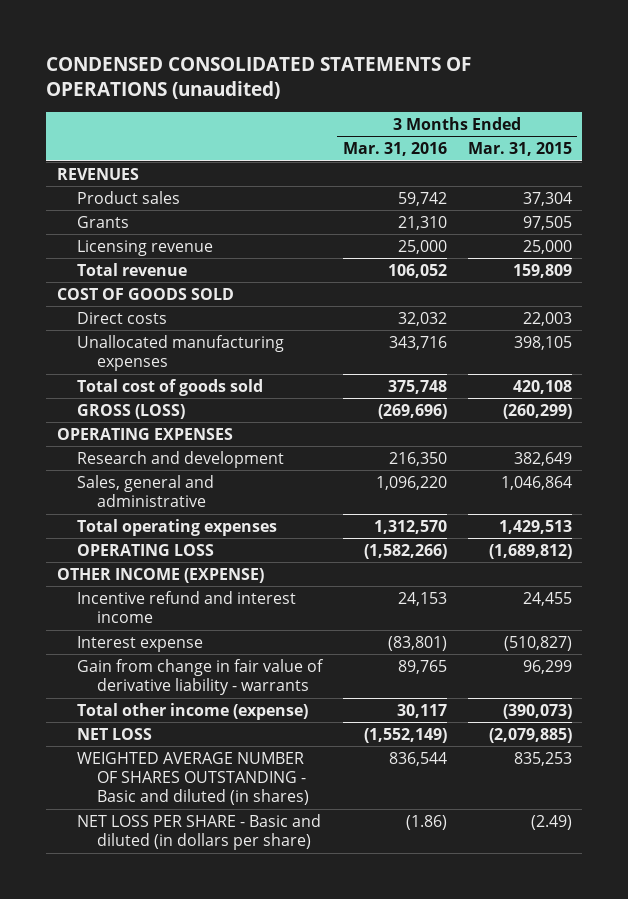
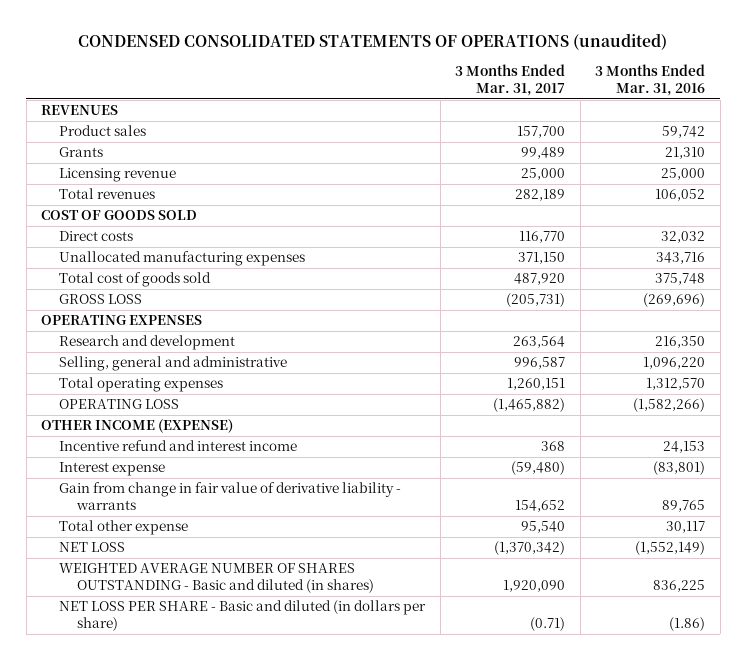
[467,142,572,157] Mar. 31, 2015 -> none
none -> [455,64,566,96] 3 Months Ended Mar. 31, 2017
[76,262,187,276] Total revenue -> [59,188,156,200] Total revenues
[76,403,185,419] GROSS (LOSS) -> [59,294,143,305] GROSS LOSS
[76,474,214,508] Sales, general and administrative -> [59,356,288,372] Selling, general and administrative
[76,702,308,720] Total other income (expense) -> [59,520,189,536] Total other expense
[388,751,447,766] 836,544 -> [653,580,706,593] 836,225

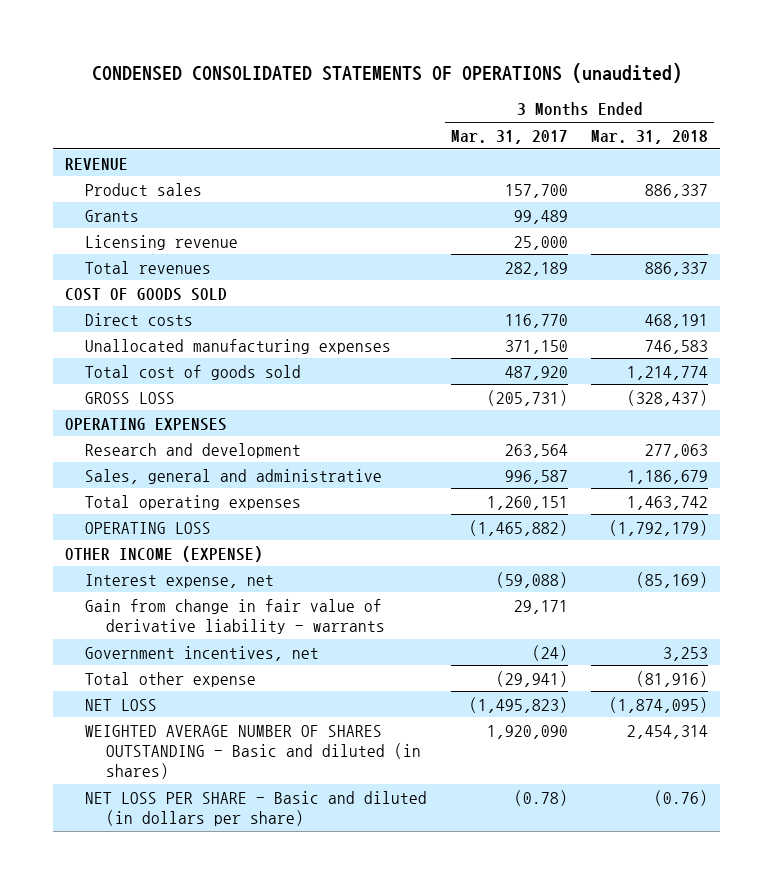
[595,64,706,96] 3 Months Ended Mar. 31, 2016 -> none
none -> [591,129,709,144] Mar. 31, 2018
[41,105,119,116] REVENUES -> [64,157,128,170] REVENUE
[59,356,288,372] Selling, general and administrative -> [85,468,383,484] Sales, general and administrative
[59,440,298,452] Incentive refund and interest income -> none
[59,462,166,477] Interest expense -> [85,573,275,588] Interest expense, net
[511,461,566,476] (59,480) -> [495,571,568,588] (59,088)
[515,500,566,513] 154,652 -> [513,599,568,614] 29,171
none -> [85,645,320,661] Government incentives, net
[521,521,566,534] 95,540 -> [495,670,568,687] (29,941)
[494,541,566,556] (1,370,342) -> [468,696,568,713] (1,495,823)
[530,617,566,632] (0.71) -> [513,789,568,806] (0.78)

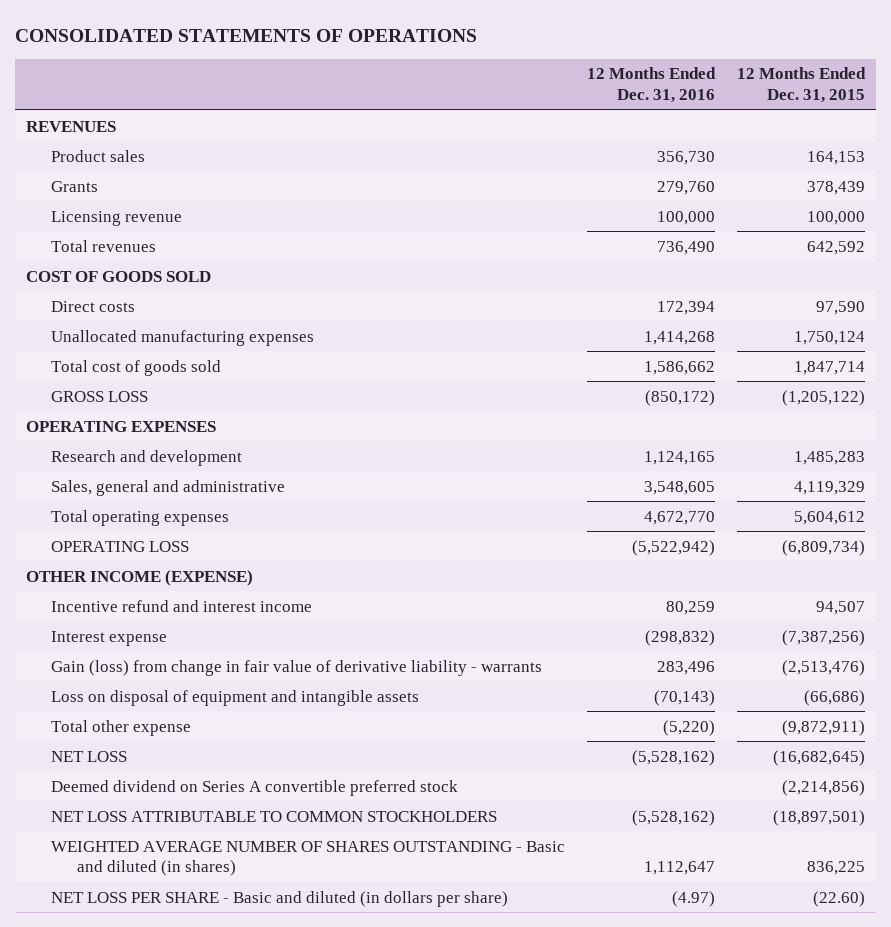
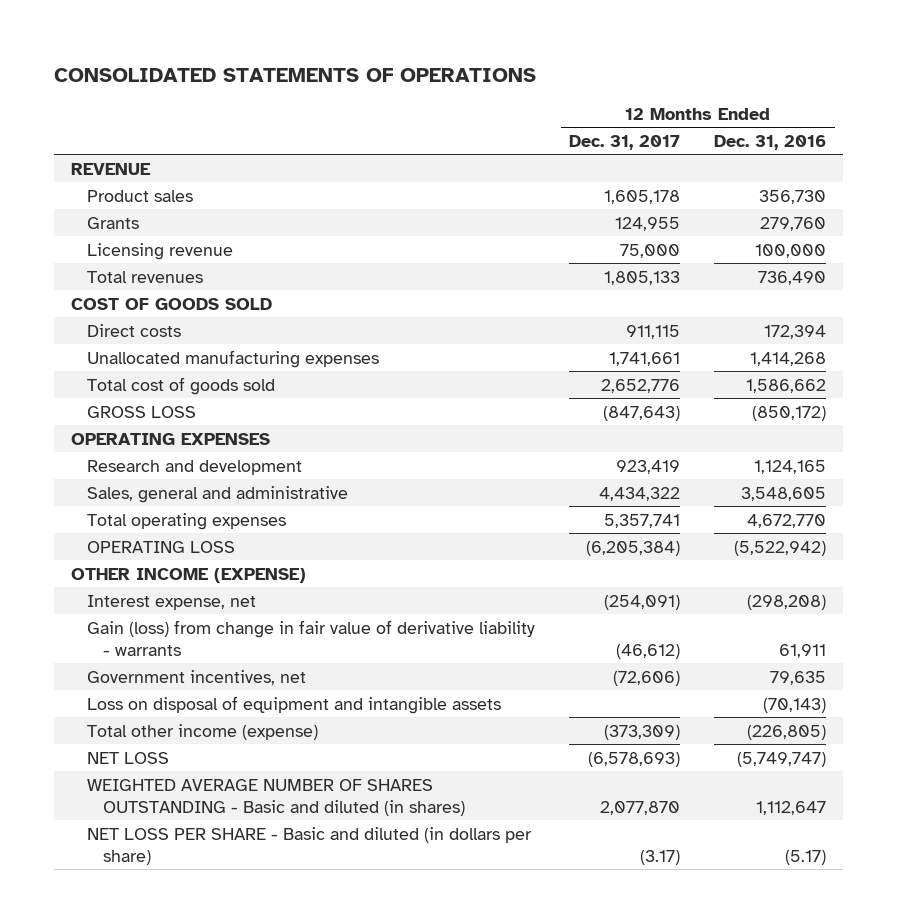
[736,67,866,104] 12 Months Ended Dec. 31, 2015 -> none
none -> [569,134,681,150] Dec. 31, 2017
[25,120,116,132] REVENUES -> [71,162,152,175] REVENUE
[51,599,313,612] Incentive refund and interest income -> none
[51,630,168,646] Interest expense -> [87,594,257,610] Interest expense, net
[645,629,716,646] (298,832) -> [747,594,827,610] (298,208)
[657,660,716,675] 283,496 -> [779,643,827,658] 61,911
none -> [87,669,307,685] Government incentives, net
[51,779,459,796] Deemed dividend on Series A convertible preferred stock -> none
[51,810,498,822] NET LOSS ATTRIBUTABLE TO COMMON STOCKHOLDERS -> none
[51,719,192,736] Total other expense -> [87,723,319,740] Total other income (expense)
[663,719,716,736] (5,220) -> [747,724,827,740] (226,805)
[632,749,716,766] (5,528,162) -> [737,751,827,767] (5,749,747)
[672,890,716,907] (4.97) -> [785,849,827,865] (5.17)

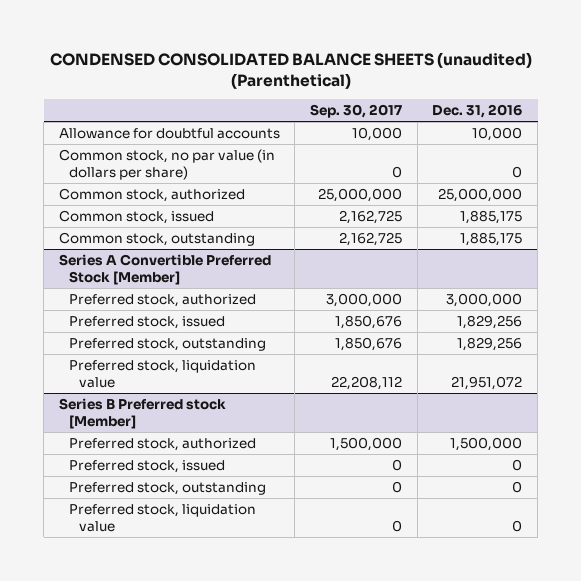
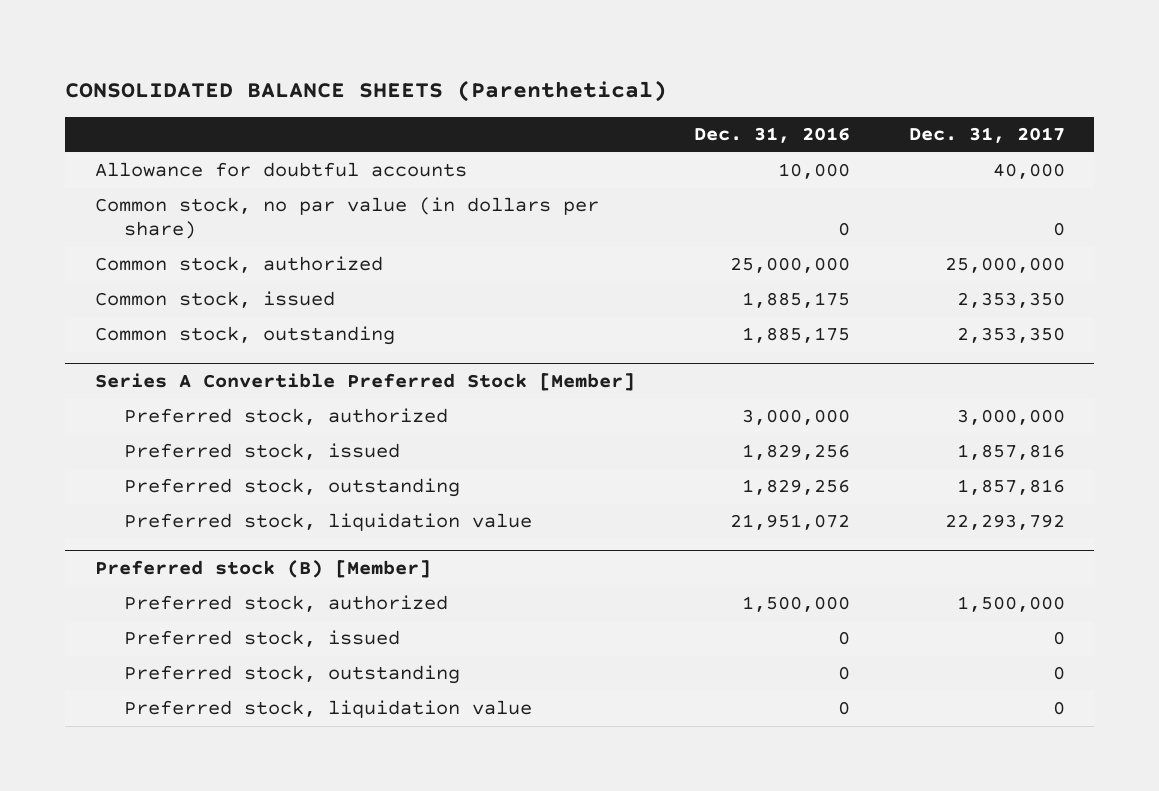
[49,51,532,89] CONDENSED CONSOLIDATED BALANCE SHEETS (unaudited) (Parenthetical) -> [65,79,668,102] CONSOLIDATED BALANCE SHEETS (Parenthetical)
[310,104,403,119] Sep. 30, 2017 -> none
none -> [908,127,1065,144] Dec. 31, 2017
[58,398,226,429] Series B Preferred stock [Member] -> [94,560,431,579] Preferred stock (B) [Member]

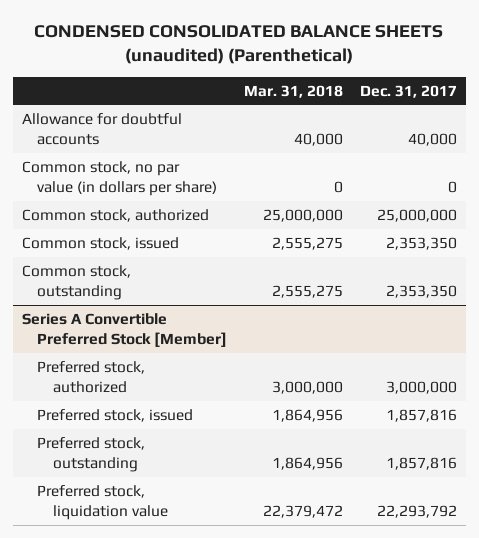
[65,79,668,102] CONSOLIDATED BALANCE SHEETS (Parenthetical) -> [34,25,444,65] CONDENSED CONSOLIDATED BALANCE SHEETS (unaudited) (Parenthetical)
[693,127,850,144] Dec. 31, 2016 -> none
none -> [244,84,344,98] Mar. 31, 2018
[94,560,431,579] Preferred stock (B) [Member] -> none
[124,595,449,613] Preferred stock, authorized -> none
[124,630,401,648] Preferred stock, issued -> none
[124,665,461,685] Preferred stock, outstanding -> none
[124,700,533,719] Preferred stock, liquidation value -> none

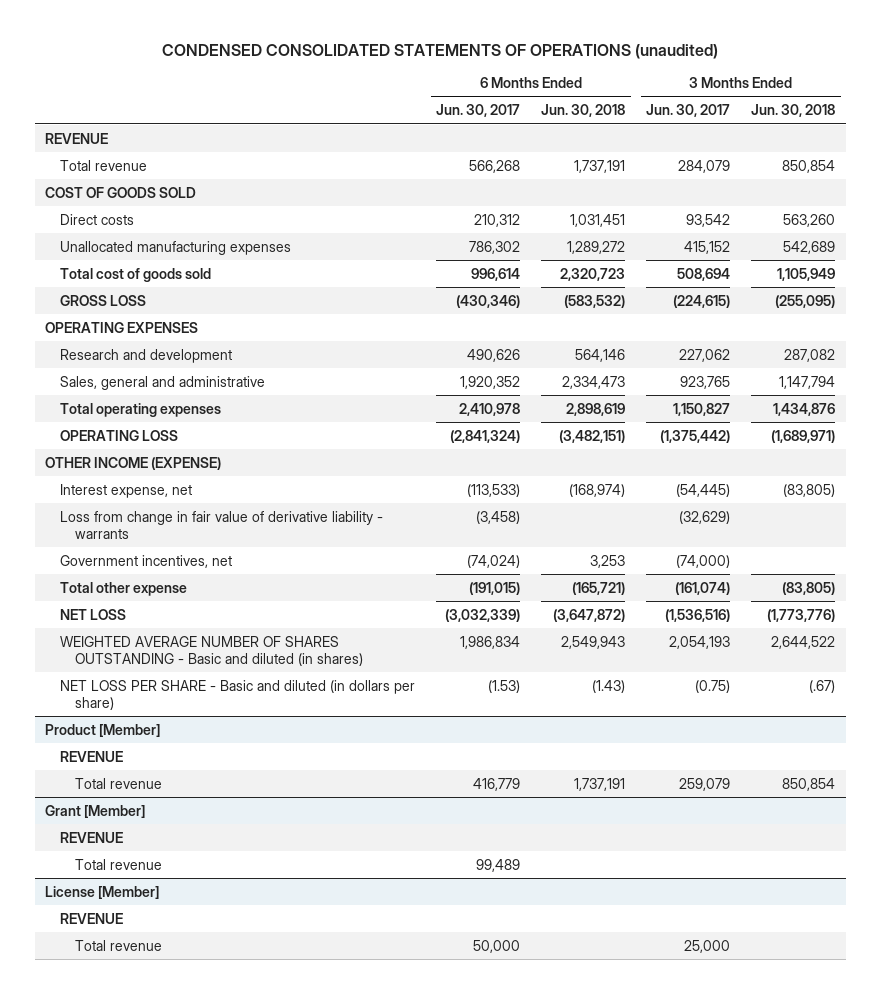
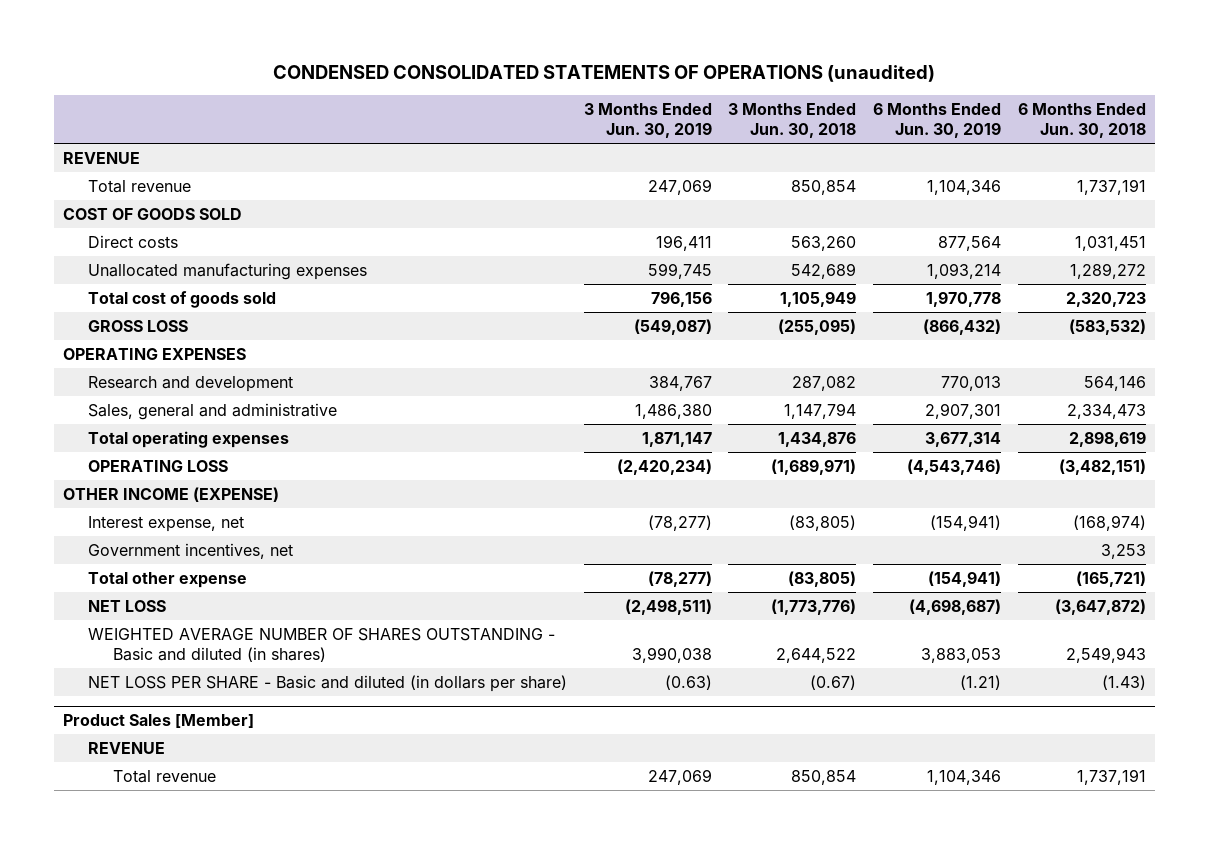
[436,104,521,118] Jun. 30, 2017 -> none
[646,104,731,118] Jun. 30, 2017 -> none
none -> [583,102,712,139] 3 Months Ended Jun. 30, 2019
none -> [873,102,1002,139] 6 Months Ended Jun. 30, 2019
[60,510,384,540] Loss from change in fair value of derivative liability - warrants -> none
[809,679,836,693] (.67) -> [810,674,857,690] (0.67)
[45,723,161,737] Product [Member] -> [62,713,254,728] Product Sales [Member]
[45,804,146,818] Grant [Member] -> none
[60,831,124,843] REVENUE -> none
[75,858,163,870] Total revenue -> none
[45,885,160,899] License [Member] -> none
[60,912,124,924] REVENUE -> none
[75,939,163,951] Total revenue -> none

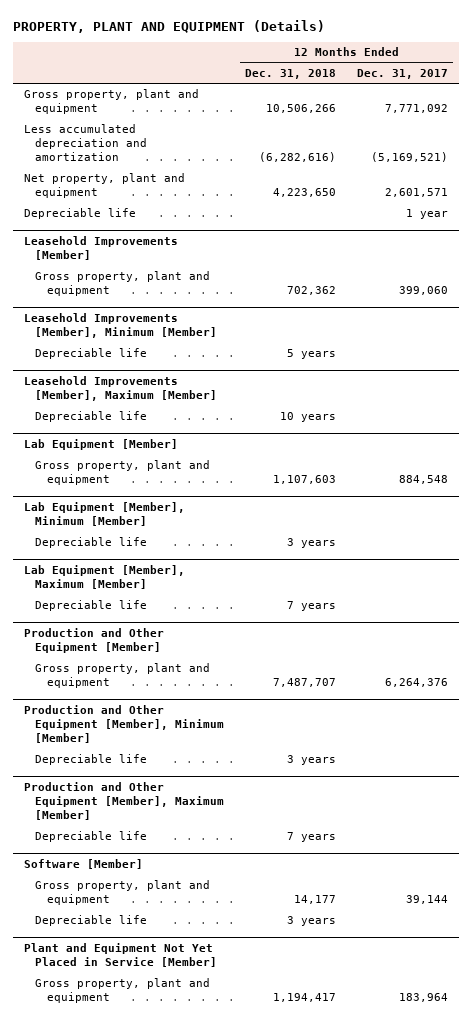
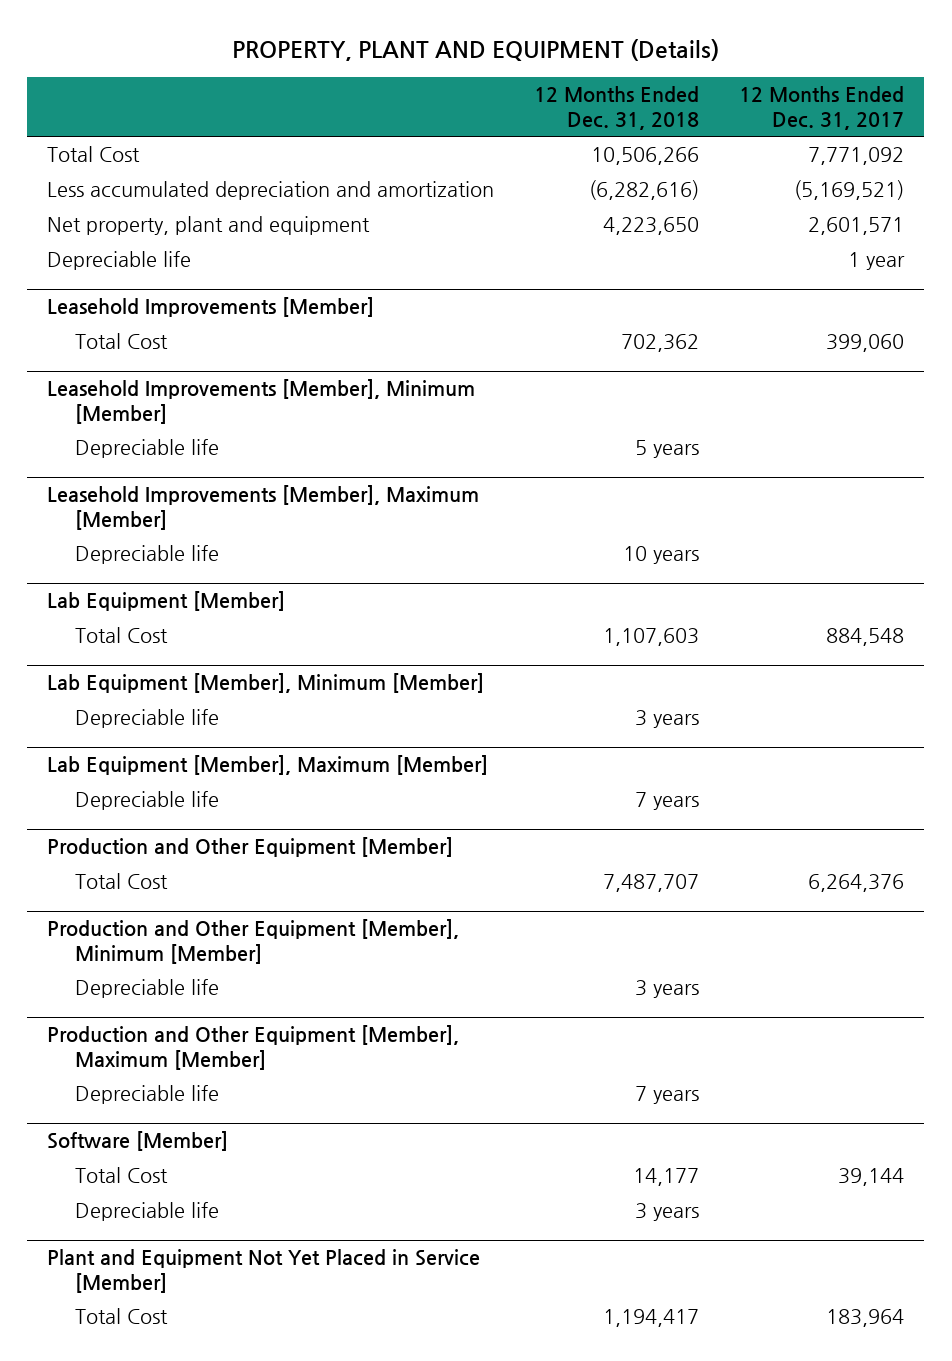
[23,89,199,115] Gross property, plant and equipment -> [47,146,141,163] Total Cost
[35,271,211,297] Gross property, plant and equipment -> [75,333,169,350] Total Cost
[35,460,211,486] Gross property, plant and equipment -> [75,627,169,644] Total Cost
[35,663,211,689] Gross property, plant and equipment -> [75,873,169,890] Total Cost
[35,880,211,906] Gross property, plant and equipment -> [75,1167,169,1184] Total Cost
[35,978,211,1004] Gross property, plant and equipment -> [75,1308,169,1325] Total Cost

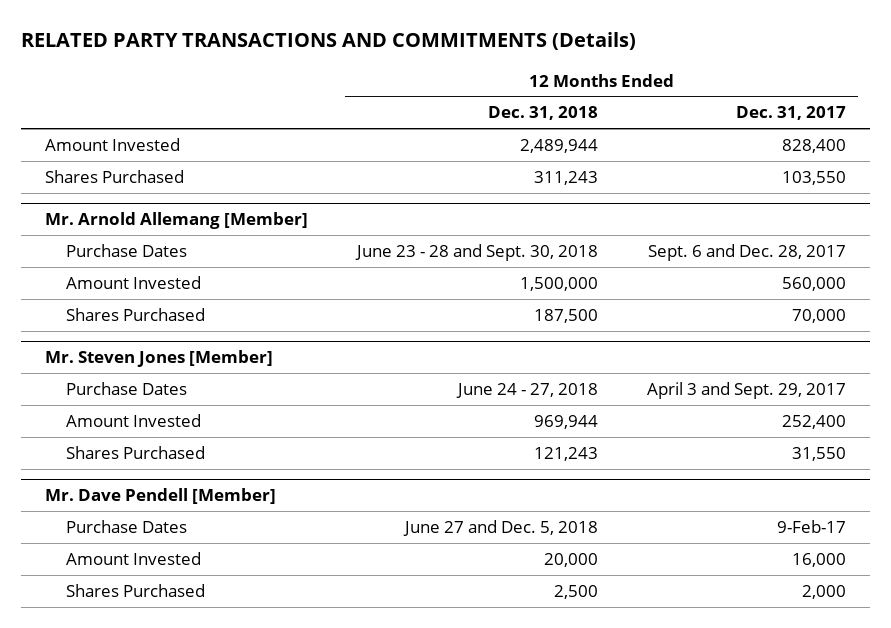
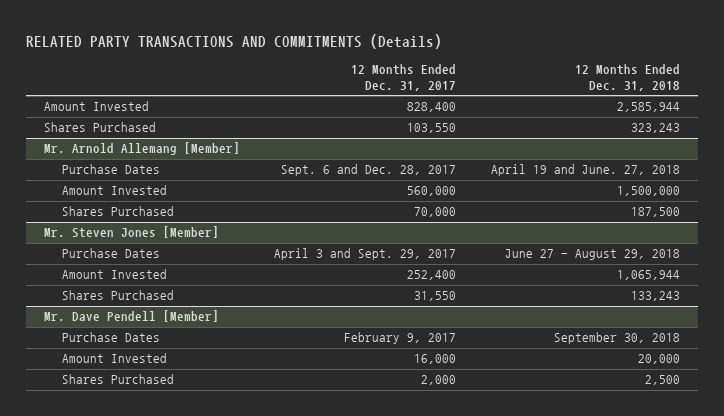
[520,139,599,154] 2,489,944 -> [617,102,681,113] 2,585,944
[534,171,599,186] 311,243 -> [631,123,681,134] 323,243
[355,244,599,262] June 23 - 28 and Sept. 30, 2018 -> [491,164,681,177] April 19 and June. 27, 2018
[456,383,599,399] June 24 - 27, 2018 -> [505,249,681,261] June 27 - August 29, 2018
[534,415,599,430] 969,944 -> [617,270,681,281] 1,065,944
[534,447,599,462] 121,243 -> [631,291,681,302] 133,243
[403,520,599,537] June 27 and Dec. 5, 2018 -> [554,332,681,345] September 30, 2018
[776,520,846,534] 9-Feb-17 -> [344,332,457,345] February 9, 2017

